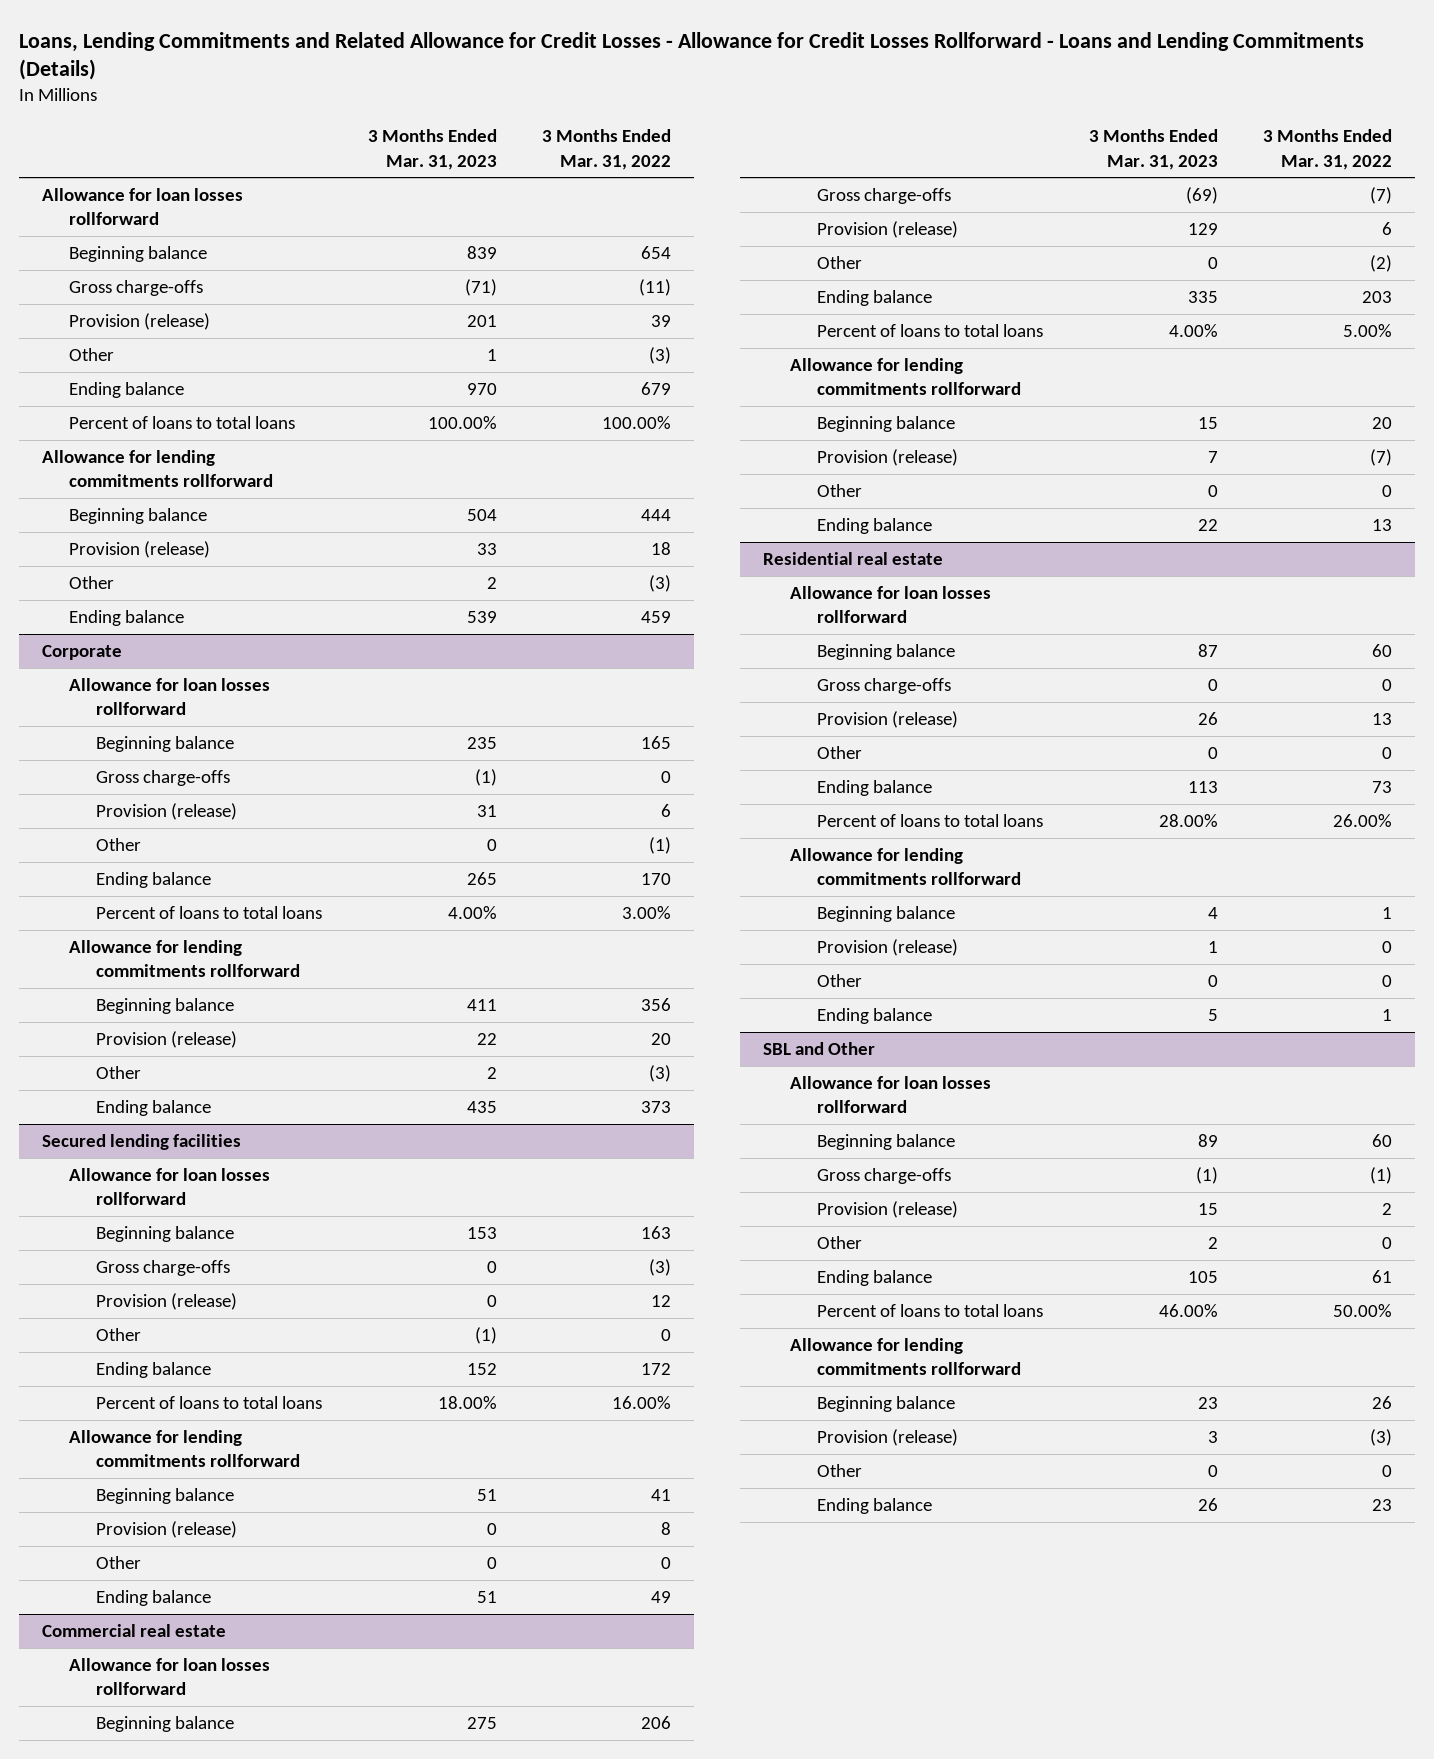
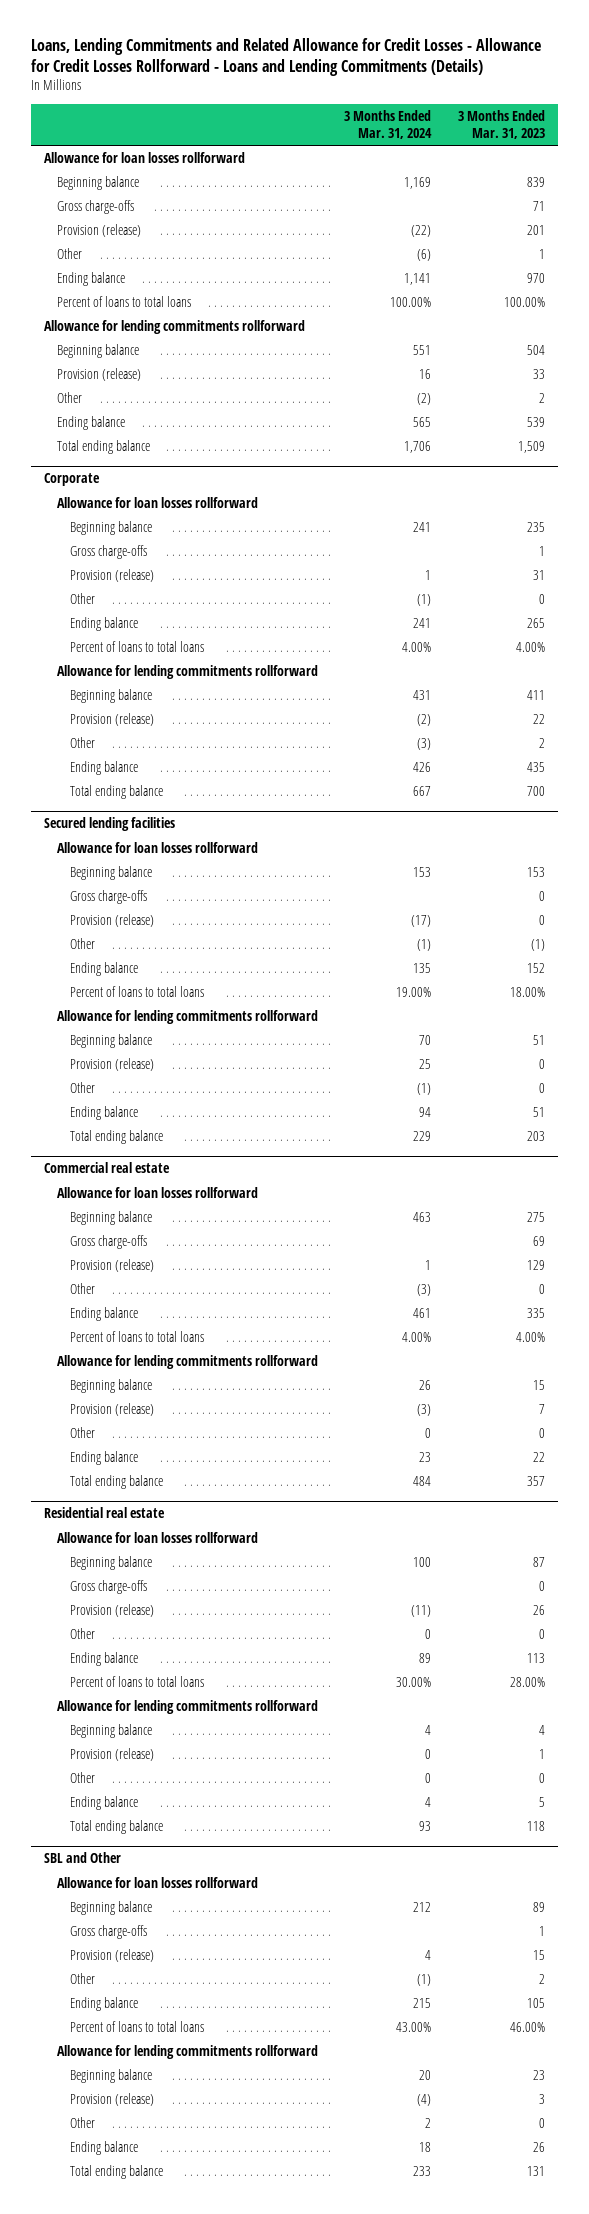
[542,129,672,170] 3 Months Ended Mar. 31, 2022 -> none
none -> [344,109,433,139] 3 Months Ended Mar. 31, 2024
[464,278,497,296] (71) -> [532,200,545,211] 71
none -> [56,439,150,454] Total ending balance
[474,768,497,786] (1) -> [538,545,545,556] 1
none -> [69,784,163,799] Total ending balance
none -> [69,1129,163,1144] Total ending balance
[1185,186,1218,204] (69) -> [532,1235,545,1246] 69
none -> [69,1474,163,1489] Total ending balance
none -> [69,1819,163,1834] Total ending balance
[1195,1166,1218,1184] (1) -> [538,1925,545,1936] 1
none -> [69,2164,163,2179] Total ending balance

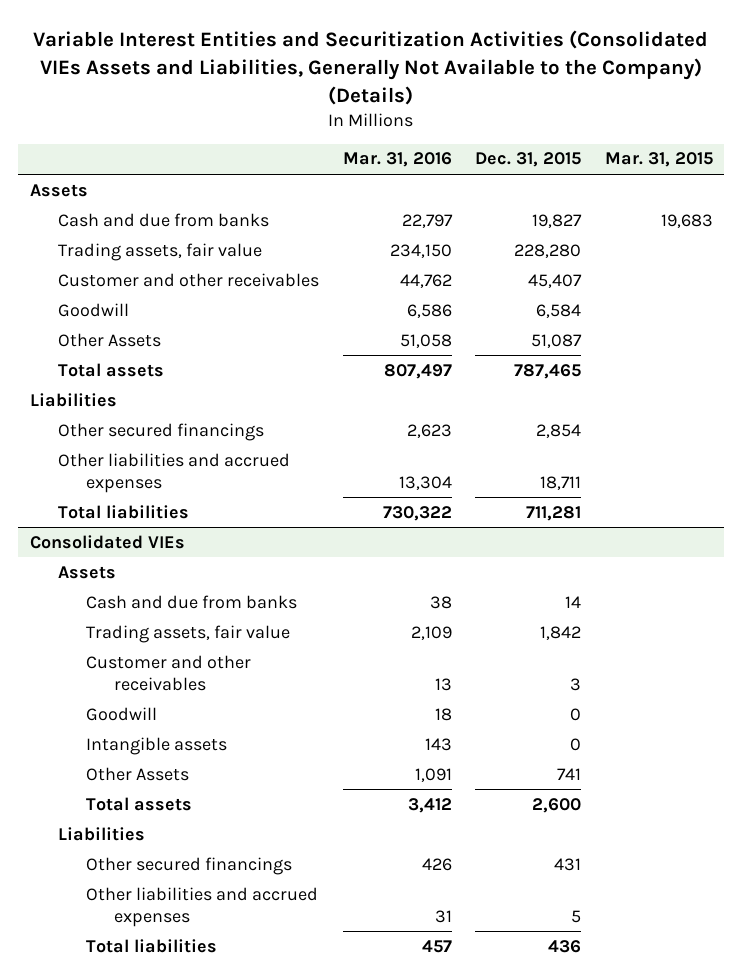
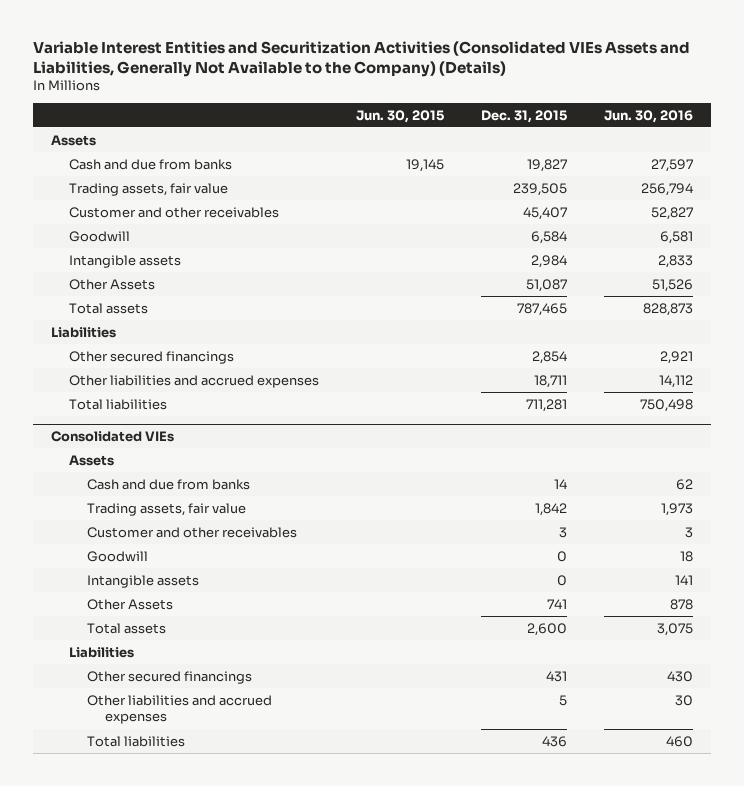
[342,152,452,168] Mar. 31, 2016 -> none
[604,152,713,168] Mar. 31, 2015 -> none
none -> [356,109,445,123] Jun. 30, 2015
none -> [603,109,693,123] Jun. 30, 2016
[514,243,582,258] 228,280 -> [513,182,568,196] 239,505
none -> [69,254,182,268] Intangible assets

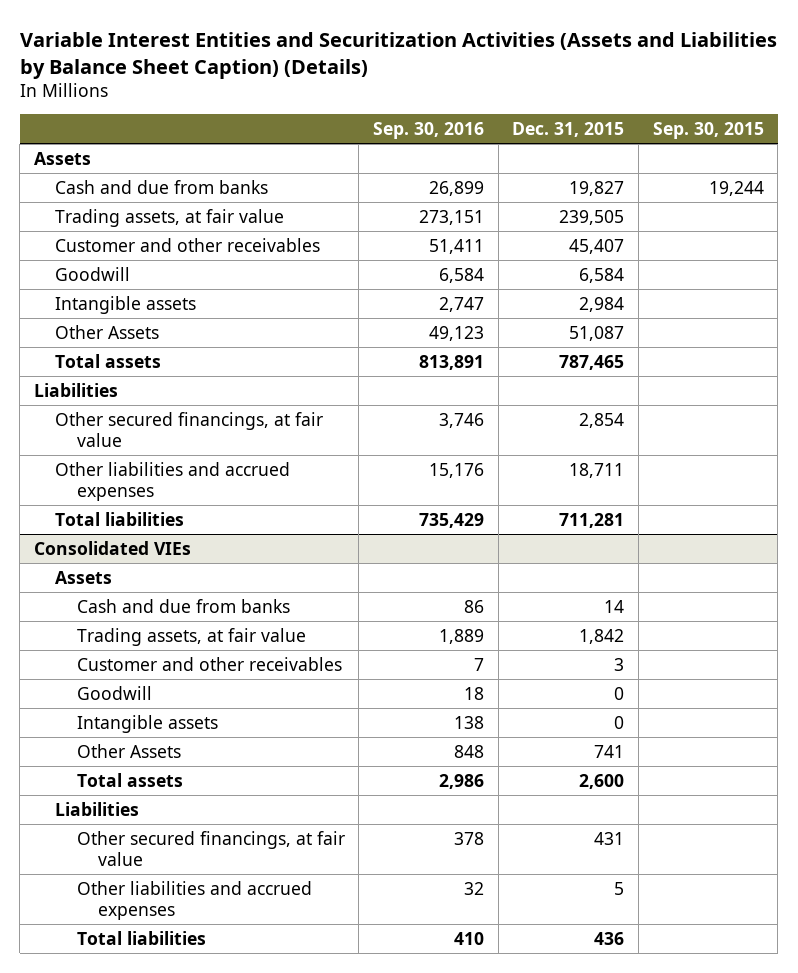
[32,40,690,77] Variable Interest Entities and Securitization Activities (Consolidated VIEs Assets and Liabilities, Generally Not Available to the Company) (Details) -> [19,31,777,79] Variable Interest Entities and Securitization Activities (Assets and Liabilities by Balance Sheet Caption) (Details)
[356,109,445,123] Jun. 30, 2015 -> none
[603,109,693,123] Jun. 30, 2016 -> none
none -> [372,121,484,139] Sep. 30, 2016
none -> [652,121,764,139] Sep. 30, 2015
[69,182,229,196] Trading assets, fair value -> [55,208,285,227] Trading assets, at fair value
[69,350,235,364] Other secured financings -> [55,411,324,447] Other secured financings, at fair value
[87,502,247,516] Trading assets, fair value -> [76,627,306,646] Trading assets, at fair value
[87,670,253,684] Other secured financings -> [76,830,345,866] Other secured financings, at fair value

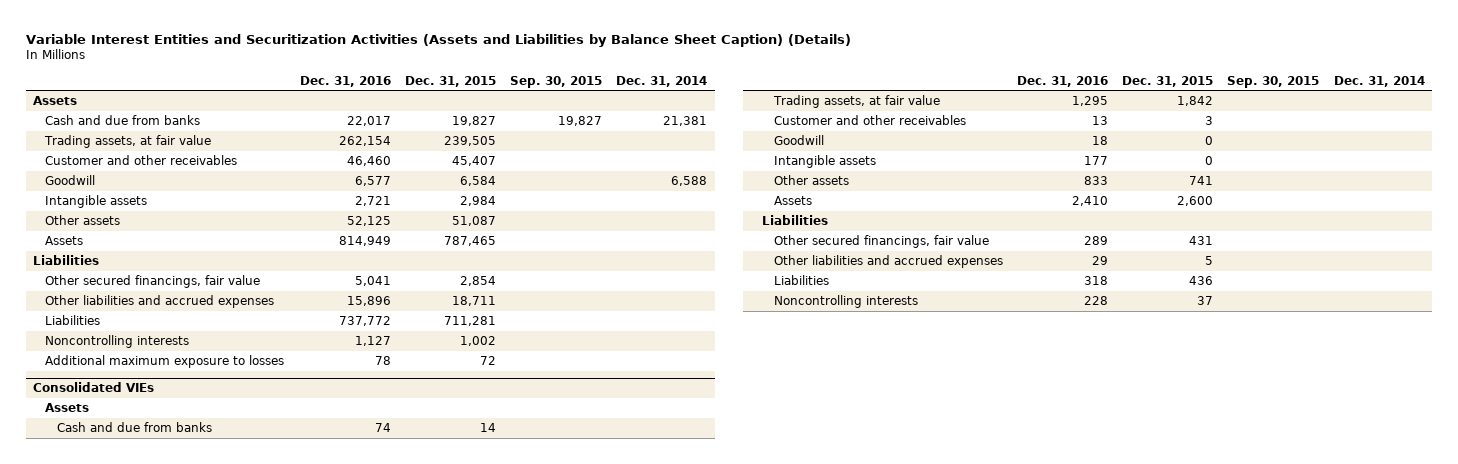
[372,121,484,139] Sep. 30, 2016 -> none
none -> [299,75,391,87] Dec. 31, 2016
none -> [616,75,708,87] Dec. 31, 2014
[708,180,764,196] 19,244 -> [558,116,603,127] 19,827
[55,324,160,339] Other Assets -> [44,215,120,226] Other assets
[55,353,162,368] Total assets -> [44,236,83,246] Assets
[55,411,324,447] Other secured financings, at fair value -> [44,275,260,289] Other secured financings, fair value
[55,511,185,526] Total liabilities -> [44,315,100,326] Liabilities
none -> [44,335,189,349] Noncontrolling interests
none -> [44,355,284,369] Additional maximum exposure to losses
[76,743,181,758] Other Assets -> [773,175,849,186] Other assets
[76,772,183,787] Total assets -> [773,196,812,206] Assets
[76,830,345,866] Other secured financings, at fair value -> [773,235,989,249] Other secured financings, fair value
[76,930,206,945] Total liabilities -> [773,275,829,286] Liabilities
none -> [773,295,918,309] Noncontrolling interests

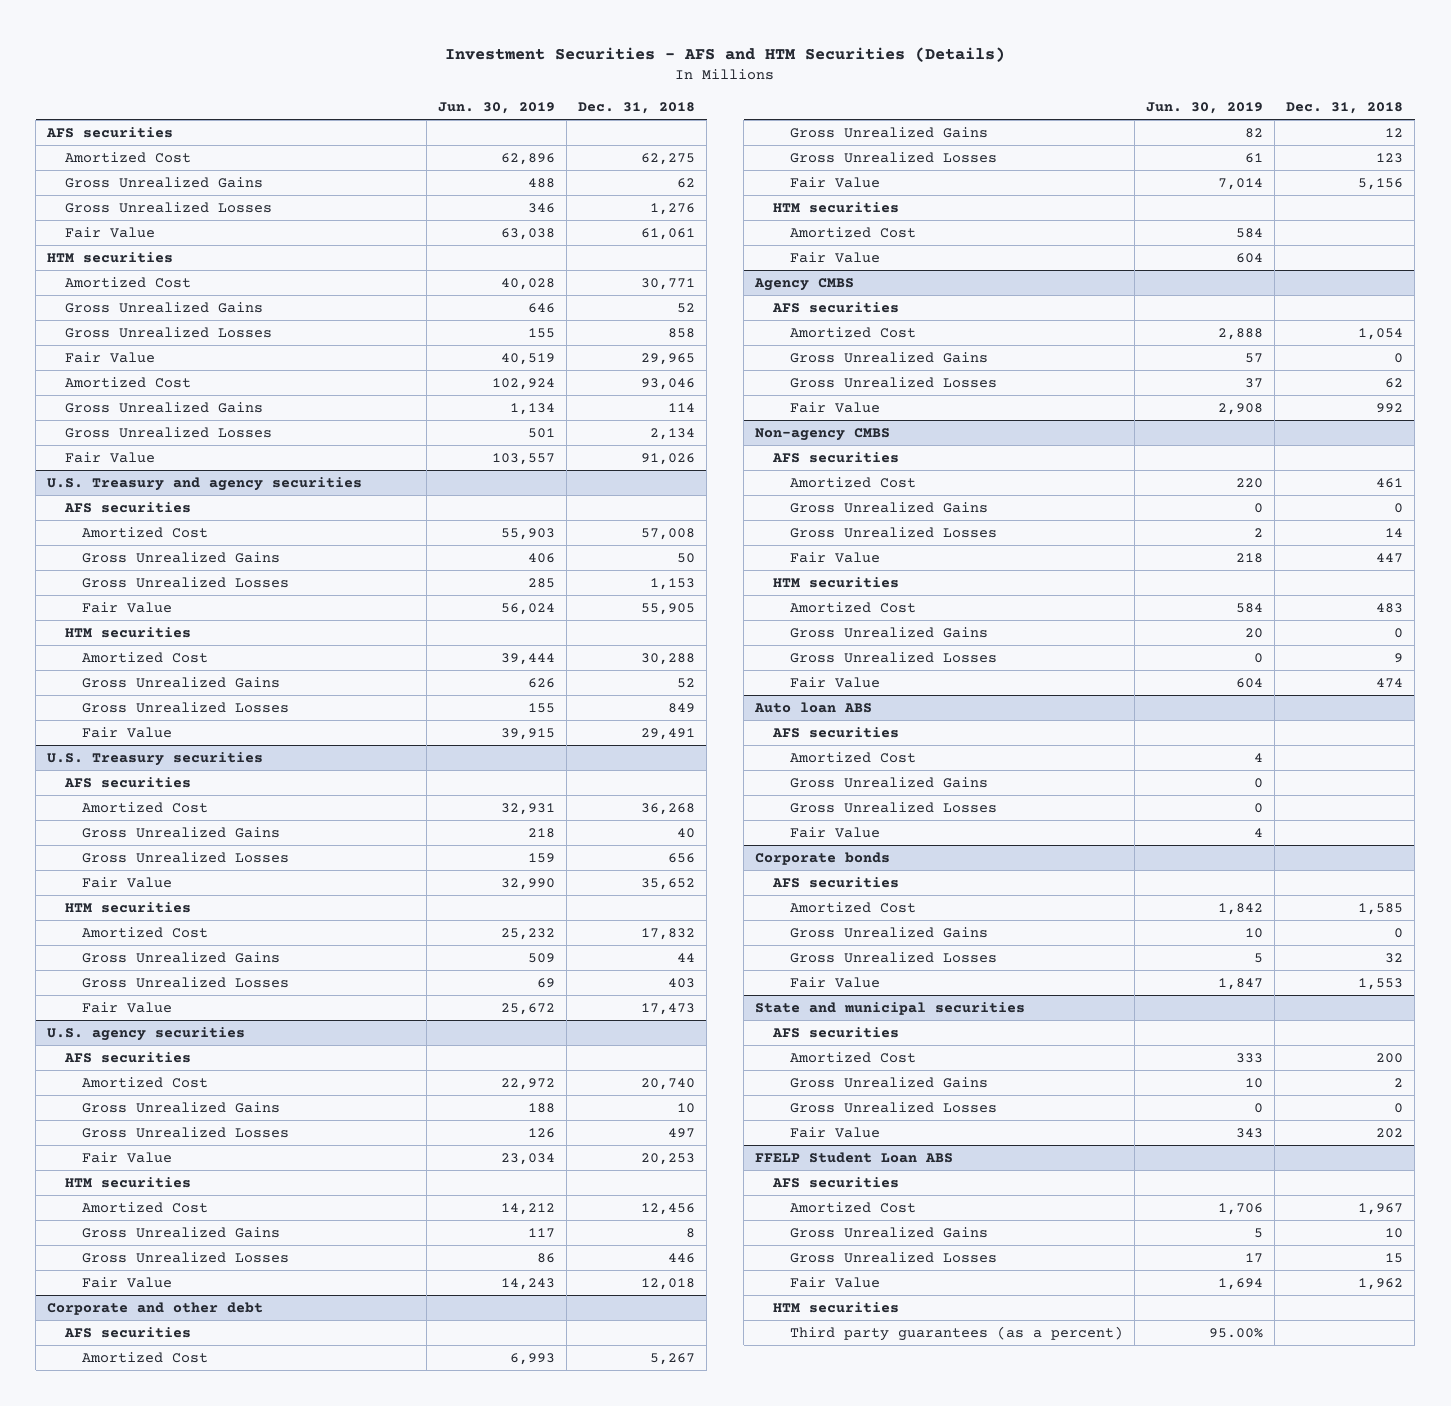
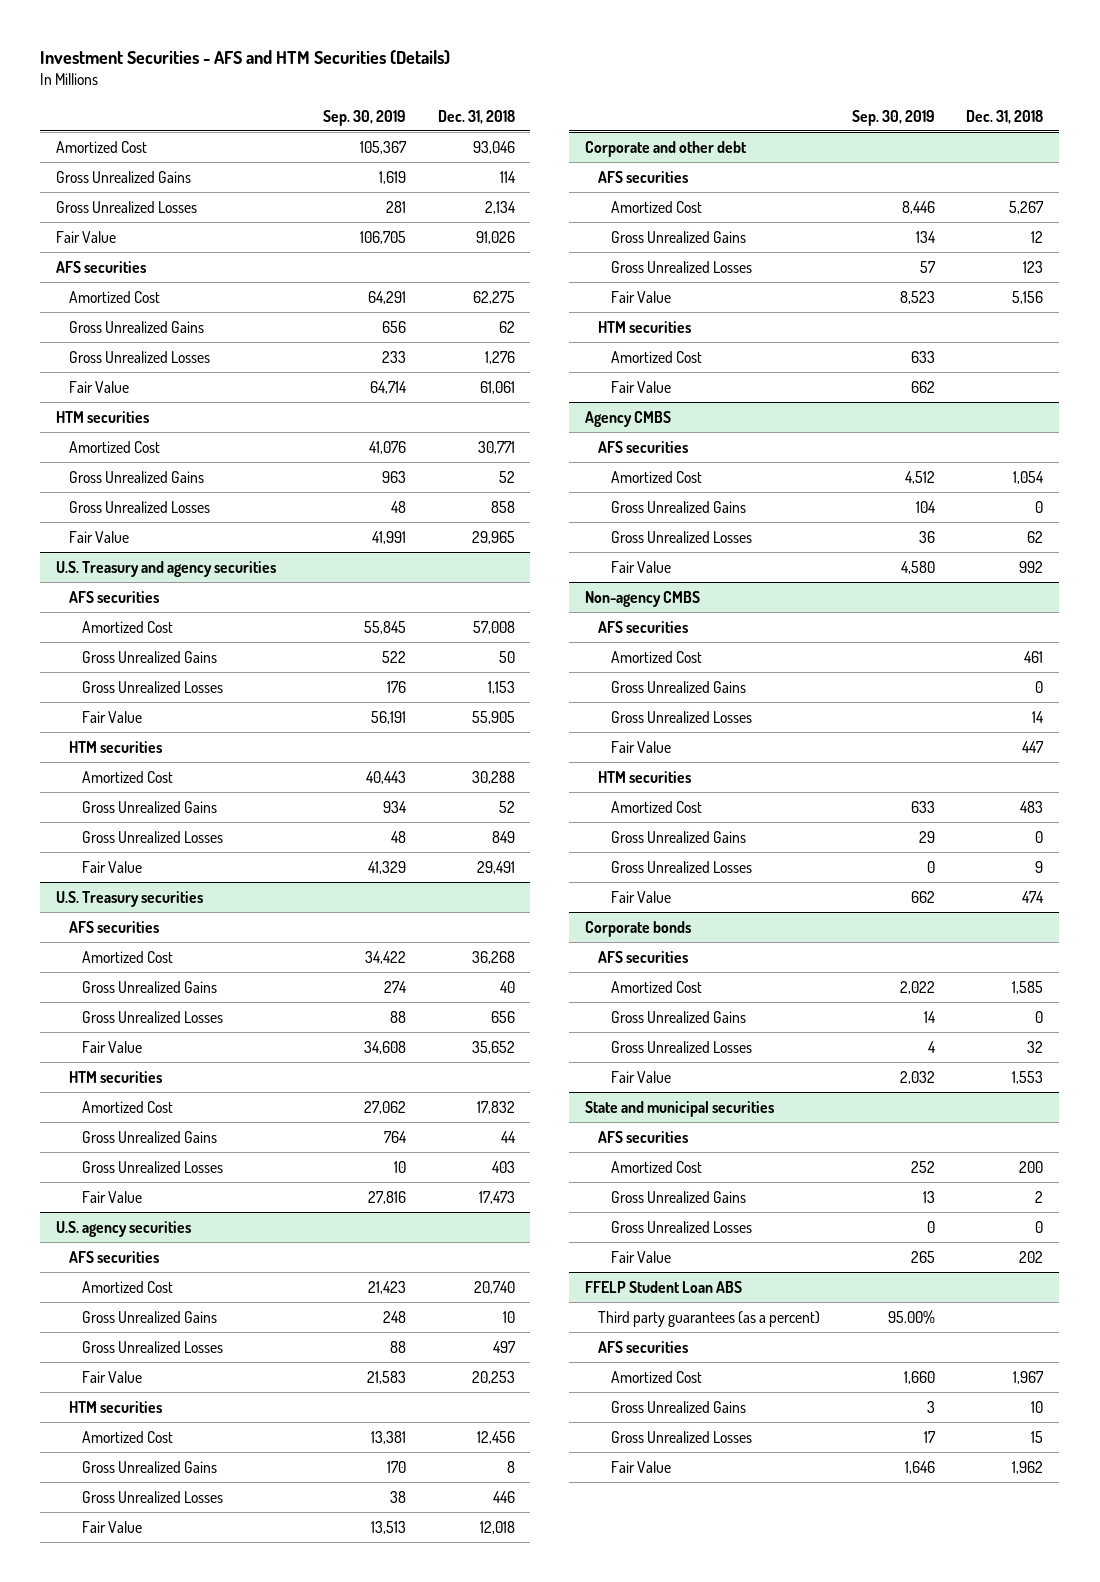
[438,101,556,114] Jun. 30, 2019 -> none
none -> [322,109,406,126] Sep. 30, 2019
[64,376,191,388] Amortized Cost -> [56,140,148,153] Amortized Cost
[64,401,263,413] Gross Unrealized Gains -> [56,170,192,183] Gross Unrealized Gains
[64,426,272,438] Gross Unrealized Losses -> [56,200,198,213] Gross Unrealized Losses
[64,451,155,463] Fair Value -> [56,230,117,243] Fair Value
[754,701,873,713] Auto loan ABS -> none
[771,726,899,738] AFS securities -> none
[790,751,917,763] Amortized Cost -> none
[790,776,989,788] Gross Unrealized Gains -> none
[790,801,998,813] Gross Unrealized Losses -> none
[790,826,881,838] Fair Value -> none
[790,1325,1124,1341] Third party guarantees (as a percent) -> [598,1310,821,1327] Third party guarantees (as a percent)
[772,1301,899,1313] HTM securities -> none

